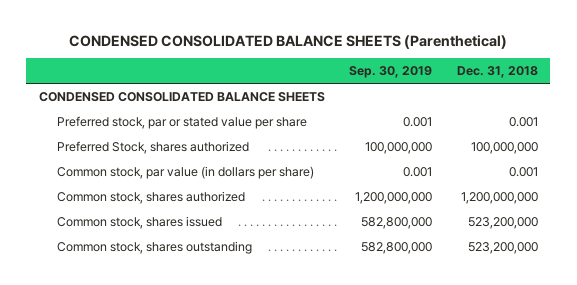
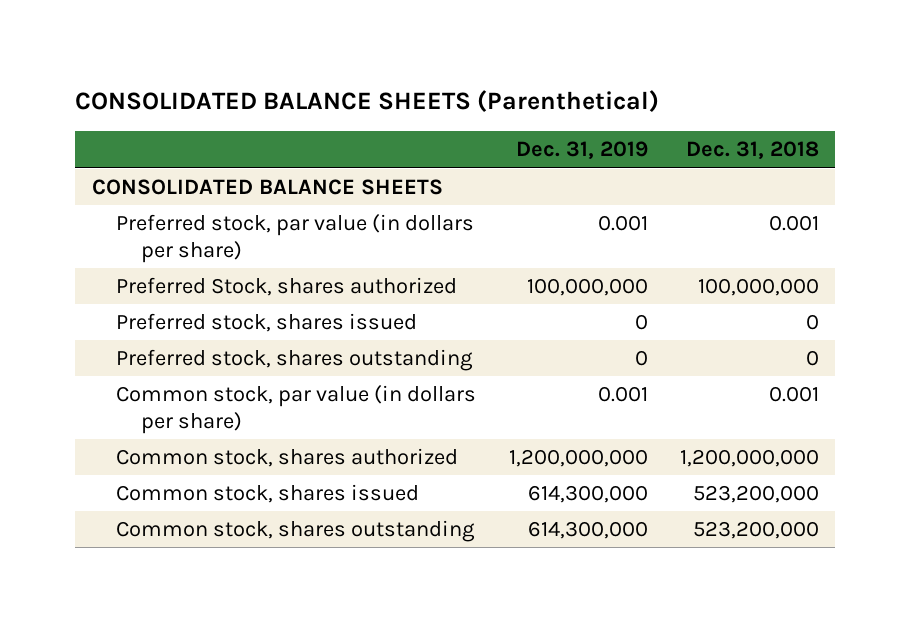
[69,34,508,49] CONDENSED CONSOLIDATED BALANCE SHEETS (Parenthetical) -> [75,90,660,113] CONSOLIDATED BALANCE SHEETS (Parenthetical)
[349,66,433,79] Sep. 30, 2019 -> none
none -> [515,141,648,160] Dec. 31, 2019
[38,92,325,103] CONDENSED CONSOLIDATED BALANCE SHEETS -> [91,179,443,196] CONSOLIDATED BALANCE SHEETS
[57,116,308,130] Preferred stock, par or stated value per share -> [116,214,475,263] Preferred stock, par value (in dollars per share)
none -> [116,313,418,333] Preferred stock, shares issued
none -> [116,349,474,372] Preferred stock, shares outstanding

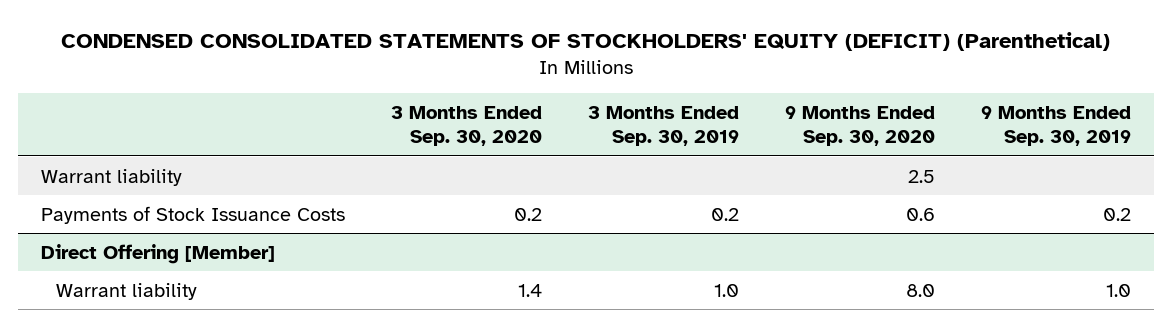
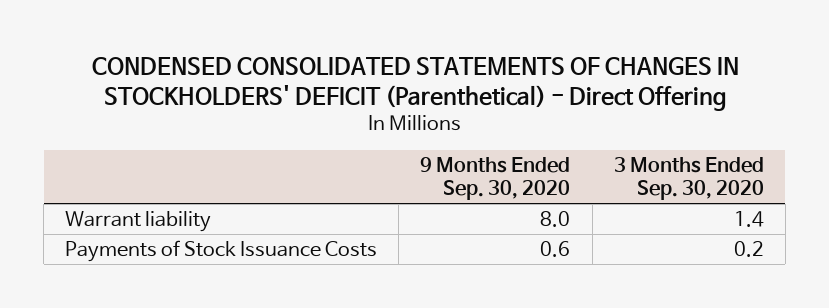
[61,31,1111,51] CONDENSED CONSOLIDATED STATEMENTS OF STOCKHOLDERS' EQUITY (DEFICIT) (Parenthetical) -> [91,57,739,112] CONDENSED CONSOLIDATED STATEMENTS OF CHANGES IN STOCKHOLDERS' DEFICIT (Parenthetical) - Direct Offering
[588,105,740,147] 3 Months Ended Sep. 30, 2019 -> none
[981,105,1132,147] 9 Months Ended Sep. 30, 2019 -> none
[40,168,182,186] Warrant liability -> none
[40,243,275,264] Direct Offering [Member] -> none
[40,205,345,224] Payments of Stock Issuance Costs -> [65,239,378,262] Payments of Stock Issuance Costs

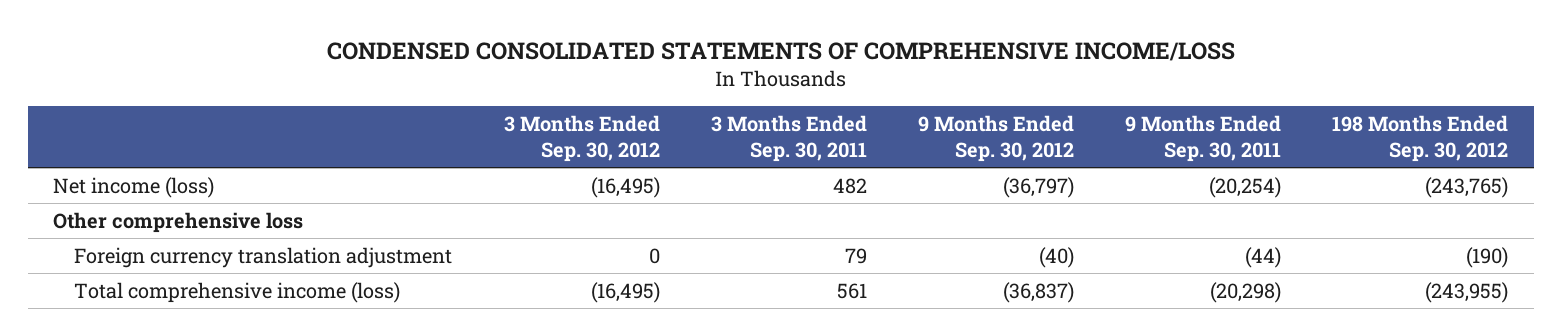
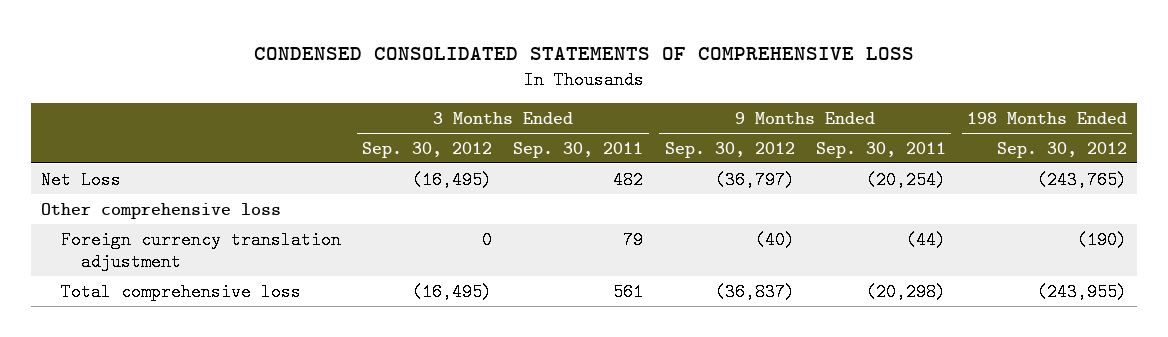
[326,41,1235,61] CONDENSED CONSOLIDATED STATEMENTS OF COMPREHENSIVE INCOME/LOSS -> [254,46,915,60] CONDENSED CONSOLIDATED STATEMENTS OF COMPREHENSIVE LOSS
[53,176,215,198] Net income (loss) -> [41,170,122,189] Net Loss
[74,281,401,303] Total comprehensive income (loss) -> [61,282,302,301] Total comprehensive loss

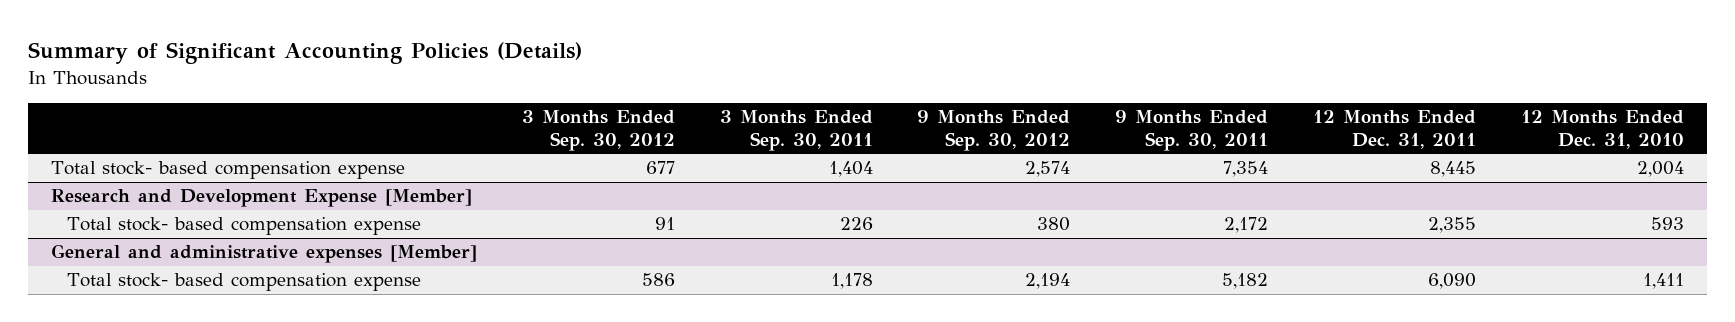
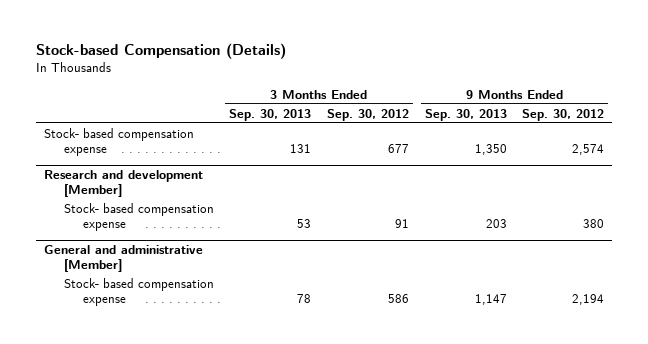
[28,42,583,65] Summary of Significant Accounting Policies (Details) -> [36,43,287,60] Stock-based Compensation (Details)
[719,110,873,151] 3 Months Ended Sep. 30, 2011 -> none
[1115,110,1269,151] 9 Months Ended Sep. 30, 2011 -> none
[1313,110,1477,149] 12 Months Ended Dec. 31, 2011 -> none
[1521,110,1685,149] 12 Months Ended Dec. 31, 2010 -> none
none -> [229,108,312,121] Sep. 30, 2013
none -> [424,108,507,121] Sep. 30, 2013
[50,161,405,180] Total stock- based compensation expense -> [43,127,194,156] Stock- based compensation expense
[50,189,472,208] Research and Development Expense [Member] -> [43,170,203,197] Research and development [Member]
[67,217,422,236] Total stock- based compensation expense -> [63,202,214,231] Stock- based compensation expense
[50,244,477,264] General and administrative expenses [Member] -> [43,245,203,272] General and administrative [Member]
[67,273,422,292] Total stock- based compensation expense -> [63,277,214,306] Stock- based compensation expense

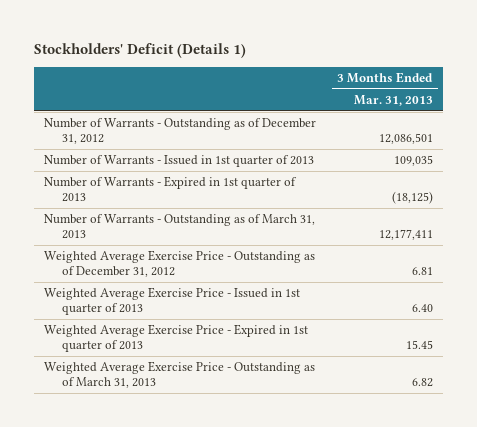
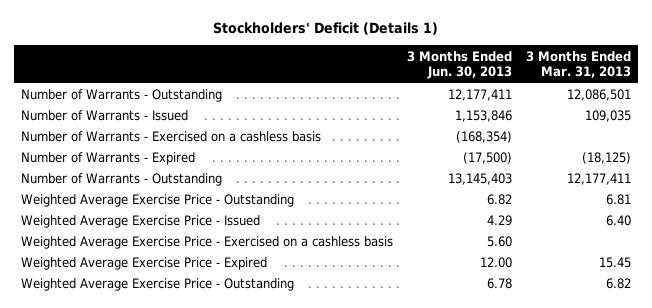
none -> [406,50,512,80] 3 Months Ended Jun. 30, 2013
[44,118,317,145] Number of Warrants - Outstanding as of December 31, 2012 -> [20,89,222,103] Number of Warrants - Outstanding
[44,155,315,168] Number of Warrants - Issued in 1st quarter of 2013 -> [20,110,188,122] Number of Warrants - Issued
none -> [20,131,321,143] Number of Warrants - Exercised on a cashless basis
[44,176,298,203] Number of Warrants - Expired in 1st quarter of 2013 -> [20,152,195,166] Number of Warrants - Expired
[44,214,316,240] Number of Warrants - Outstanding as of March 31, 2013 -> [20,173,222,187] Number of Warrants - Outstanding
[44,250,316,278] Weighted Average Exercise Price - Outstanding as of December 31, 2012 -> [20,194,294,208] Weighted Average Exercise Price - Outstanding
[44,287,301,316] Weighted Average Exercise Price - Issued in 1st quarter of 2013 -> [20,215,260,229] Weighted Average Exercise Price - Issued
none -> [20,236,393,250] Weighted Average Exercise Price - Exercised on a cashless basis
[44,324,309,353] Weighted Average Exercise Price - Expired in 1st quarter of 2013 -> [20,257,267,271] Weighted Average Exercise Price - Expired
[44,361,316,389] Weighted Average Exercise Price - Outstanding as of March 31, 2013 -> [20,278,294,292] Weighted Average Exercise Price - Outstanding

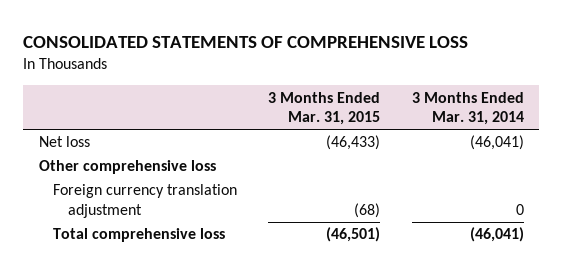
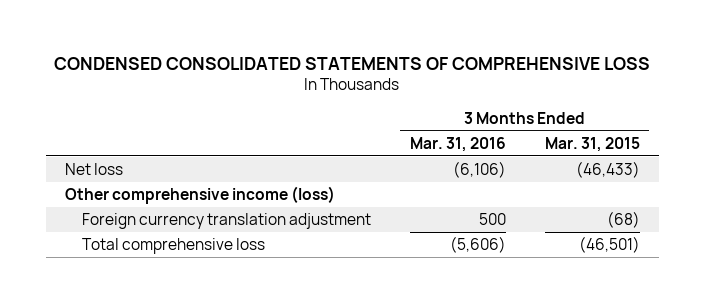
[23,35,469,48] CONSOLIDATED STATEMENTS OF COMPREHENSIVE LOSS -> [54,56,651,70] CONDENSED CONSOLIDATED STATEMENTS OF COMPREHENSIVE LOSS
[411,91,524,126] 3 Months Ended Mar. 31, 2014 -> none
none -> [410,136,507,152] Mar. 31, 2016
[38,160,216,175] Other comprehensive loss -> [65,186,336,205] Other comprehensive income (loss)

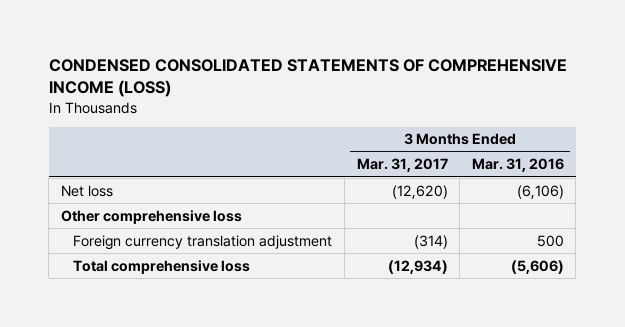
[54,56,651,70] CONDENSED CONSOLIDATED STATEMENTS OF COMPREHENSIVE LOSS -> [48,59,567,98] CONDENSED CONSOLIDATED STATEMENTS OF COMPREHENSIVE INCOME (LOSS)
[544,136,640,152] Mar. 31, 2015 -> none
none -> [356,158,448,173] Mar. 31, 2017
[65,186,336,205] Other comprehensive income (loss) -> [60,209,242,224] Other comprehensive loss

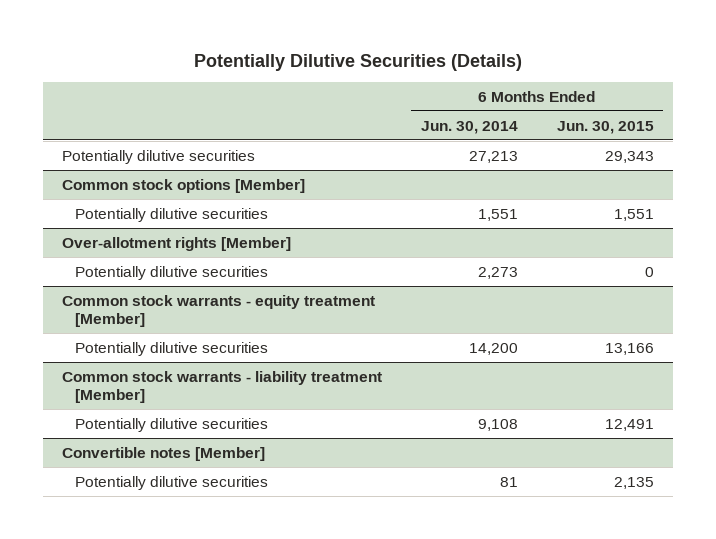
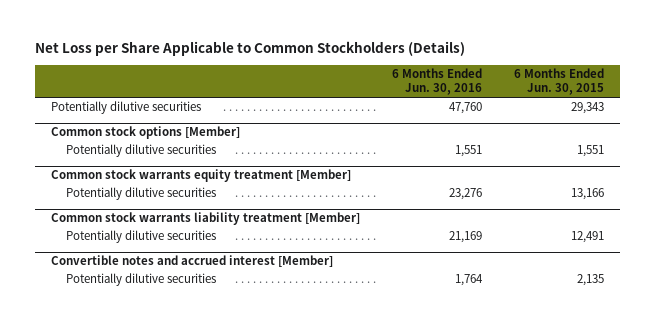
[193,53,522,71] Potentially Dilutive Securities (Details) -> [35,41,466,57] Net Loss per Share Applicable to Common Stockholders (Details)
[420,120,518,134] Jun. 30, 2014 -> none
none -> [391,67,482,96] 6 Months Ended Jun. 30, 2016
[62,236,292,251] Over-allotment rights [Member] -> none
[74,265,268,280] Potentially dilutive securities -> none
[62,294,376,328] Common stock warrants - equity treatment [Member] -> [51,169,352,183] Common stock warrants equity treatment [Member]
[62,370,383,404] Common stock warrants - liability treatment [Member] -> [51,212,361,226] Common stock warrants liability treatment [Member]
[62,446,266,461] Convertible notes [Member] -> [51,255,334,268] Convertible notes and accrued interest [Member]

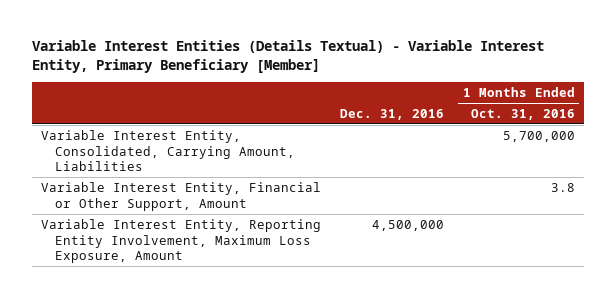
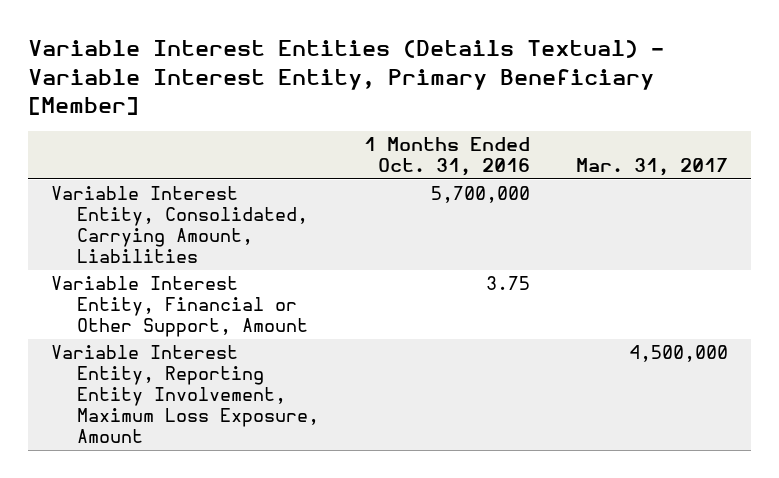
[339,108,444,120] Dec. 31, 2016 -> none
none -> [576,158,729,177] Mar. 31, 2017
[550,182,575,192] 3.8 -> [486,276,531,291] 3.75

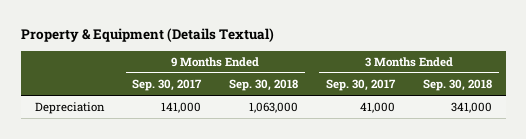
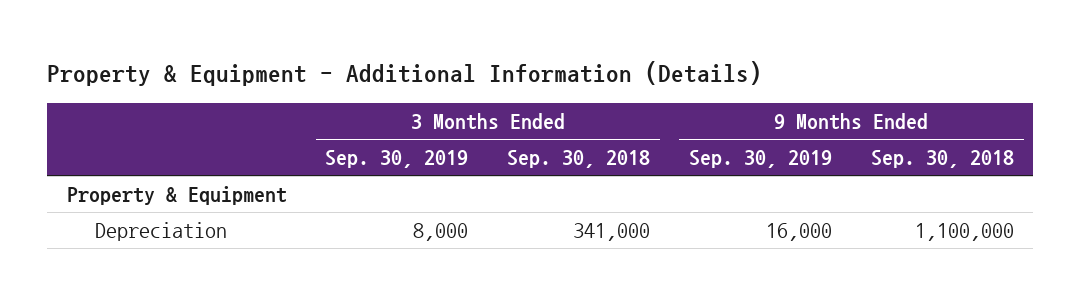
[20,28,274,43] Property & Equipment (Details Textual) -> [47,61,763,87] Property & Equipment - Additional Information (Details)
[132,79,203,92] Sep. 30, 2017 -> none
[326,79,397,92] Sep. 30, 2017 -> none
none -> [325,150,469,169] Sep. 30, 2019
none -> [689,150,833,169] Sep. 30, 2019
none -> [66,186,287,206] Property & Equipment
[249,102,299,114] 1,063,000 -> [914,223,1014,242] 1,100,000

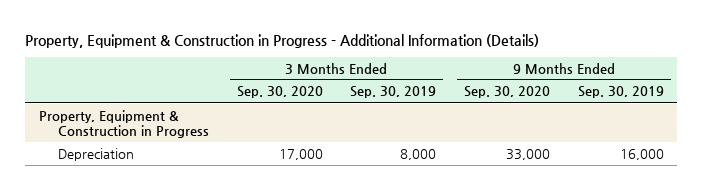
[47,61,763,87] Property & Equipment - Additional Information (Details) -> [25,33,540,48] Property, Equipment & Construction in Progress - Additional Information (Details)
[507,150,651,169] Sep. 30, 2018 -> none
[870,150,1014,169] Sep. 30, 2018 -> none
none -> [236,86,323,99] Sep. 30, 2020
none -> [463,86,550,99] Sep. 30, 2020
[66,186,287,206] Property & Equipment -> [39,109,209,139] Property, Equipment & Construction in Progress

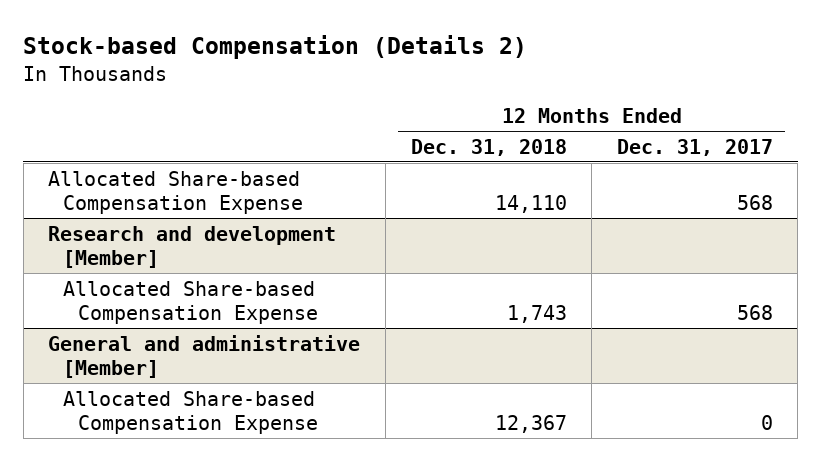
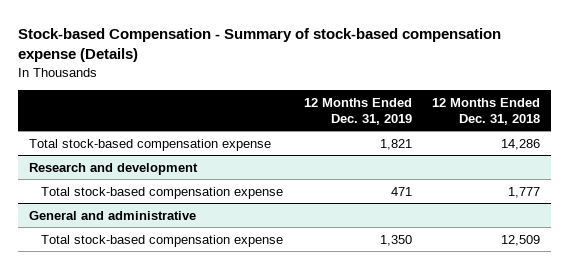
[23,35,528,60] Stock-based Compensation (Details 2) -> [18,27,502,63] Stock-based Compensation - Summary of stock-based compensation expense (Details)
[616,138,773,156] Dec. 31, 2017 -> none
none -> [303,97,412,125] 12 Months Ended Dec. 31, 2019
[48,170,304,215] Allocated Share-based Compensation Expense -> [28,138,271,151] Total stock-based compensation expense
[494,195,567,214] 14,110 -> [501,138,541,150] 14,286
[48,225,337,269] Research and development [Member] -> [28,162,198,175] Research and development
[63,280,318,325] Allocated Share-based Compensation Expense -> [40,186,283,199] Total stock-based compensation expense
[506,305,567,324] 1,743 -> [508,186,541,198] 1,777
[48,334,361,379] General and administrative [Member] -> [28,210,196,220] General and administrative
[63,390,318,435] Allocated Share-based Compensation Expense -> [40,234,283,247] Total stock-based compensation expense
[494,415,567,434] 12,367 -> [501,234,541,246] 12,509

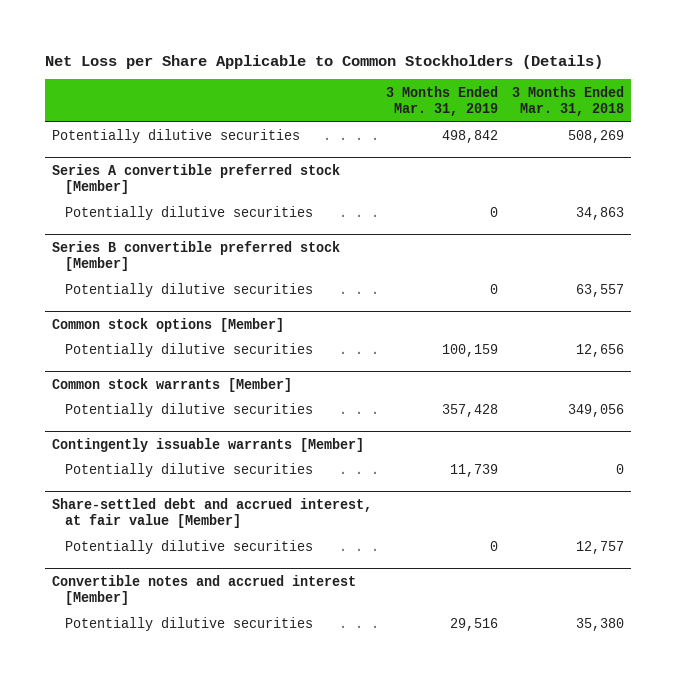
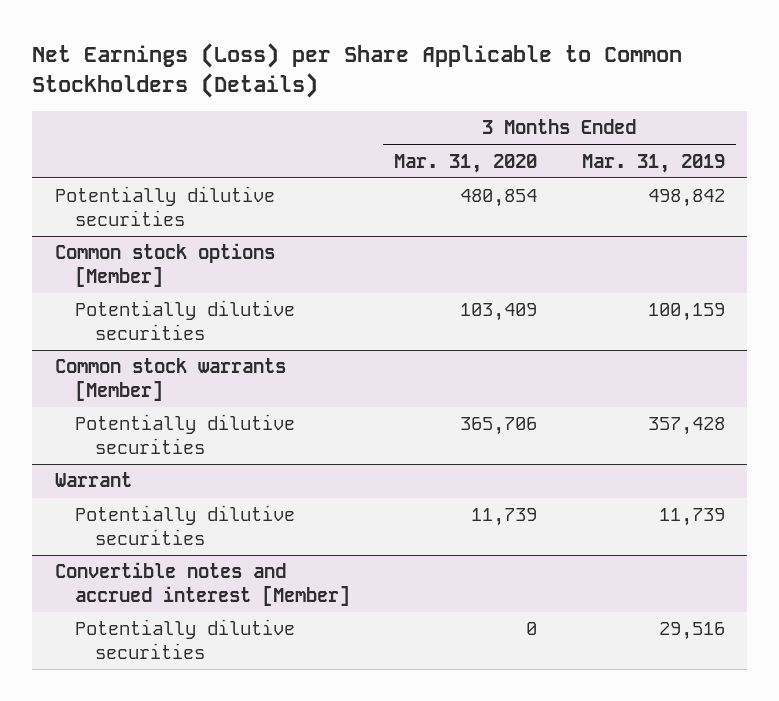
[44,54,603,69] Net Loss per Share Applicable to Common Stockholders (Details) -> [32,42,683,98] Net Earnings (Loss) per Share Applicable to Common Stockholders (Details)
[511,85,624,117] 3 Months Ended Mar. 31, 2018 -> none
none -> [394,153,538,173] Mar. 31, 2020
[51,163,340,195] Series A convertible preferred stock [Member] -> none
[65,206,314,221] Potentially dilutive securities -> none
[51,240,340,272] Series B convertible preferred stock [Member] -> none
[65,283,314,298] Potentially dilutive securities -> none
[51,437,364,452] Contingently issuable warrants [Member] -> [54,472,132,488] Warrant
[51,497,372,529] Share-settled debt and accrued interest, at fair value [Member] -> none
[65,540,314,555] Potentially dilutive securities -> none

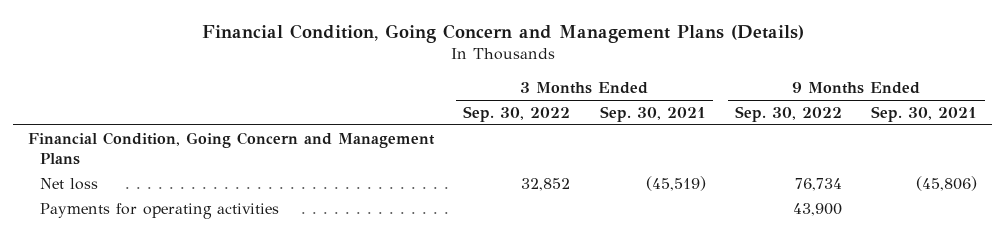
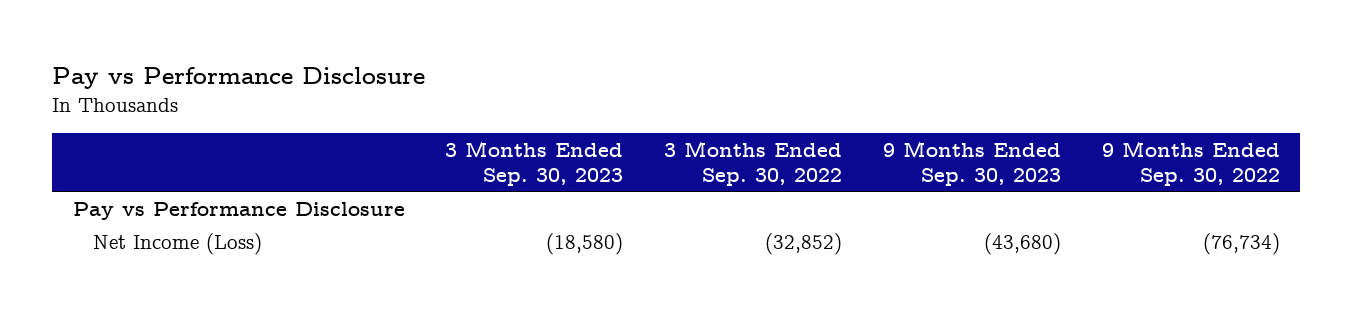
[201,23,804,43] Financial Condition, Going Concern and Management Plans (Details) -> [52,67,426,90] Pay vs Performance Disclosure
[599,105,706,122] Sep. 30, 2021 -> none
[871,105,978,122] Sep. 30, 2021 -> none
none -> [445,140,624,186] 3 Months Ended Sep. 30, 2023
none -> [882,140,1061,186] 9 Months Ended Sep. 30, 2023
[27,131,435,166] Financial Condition, Going Concern and Management Plans -> none
[39,202,279,219] Payments for operating activities -> none
none -> [72,201,405,220] Pay vs Performance Disclosure
[39,177,98,190] Net loss -> [93,232,263,255] Net Income (Loss)
[521,177,571,191] 32,852 -> [765,232,843,255] (32,852)
[795,177,843,191] 76,734 -> [1202,232,1280,255] (76,734)

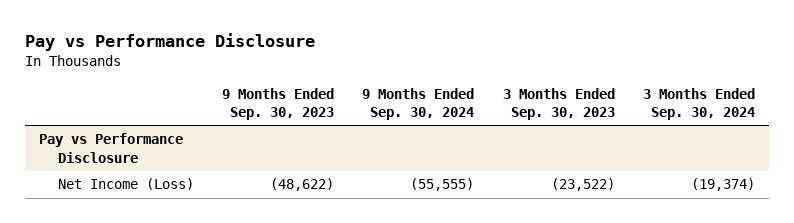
[664,140,843,186] 3 Months Ended Sep. 30, 2022 -> none
[1101,140,1280,186] 9 Months Ended Sep. 30, 2022 -> none
none -> [362,88,475,121] 9 Months Ended Sep. 30, 2024
none -> [642,88,755,121] 3 Months Ended Sep. 30, 2024
[546,232,624,255] (18,580) -> [550,178,615,192] (23,522)
[983,232,1061,255] (43,680) -> [270,178,335,192] (48,622)

